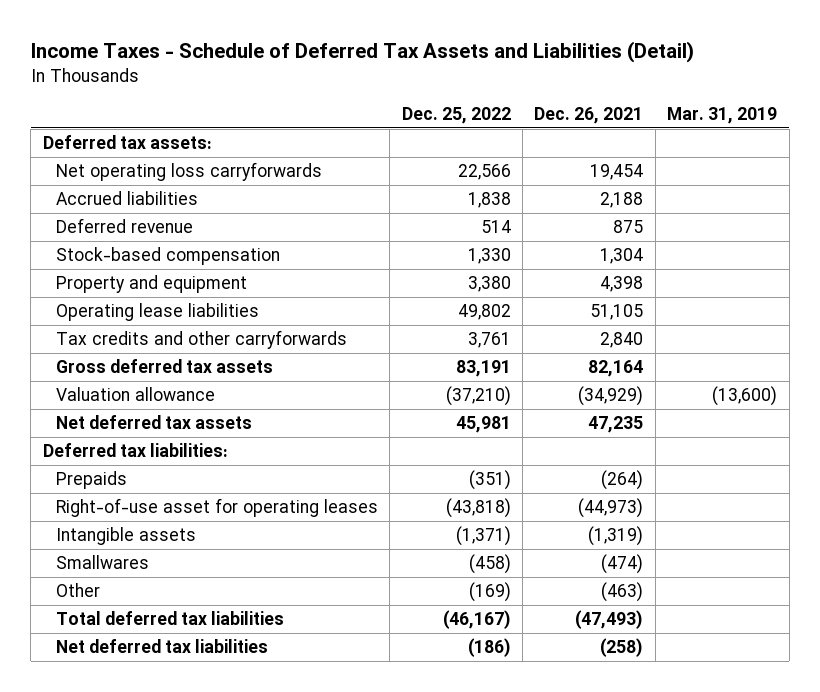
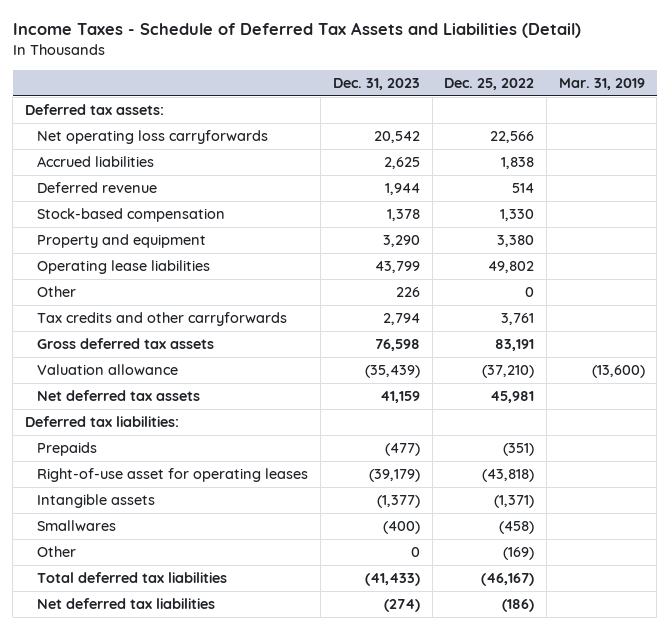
[534,107,644,125] Dec. 26, 2021 -> none
none -> [332,77,420,90] Dec. 31, 2023
none -> [37,286,77,298] Other

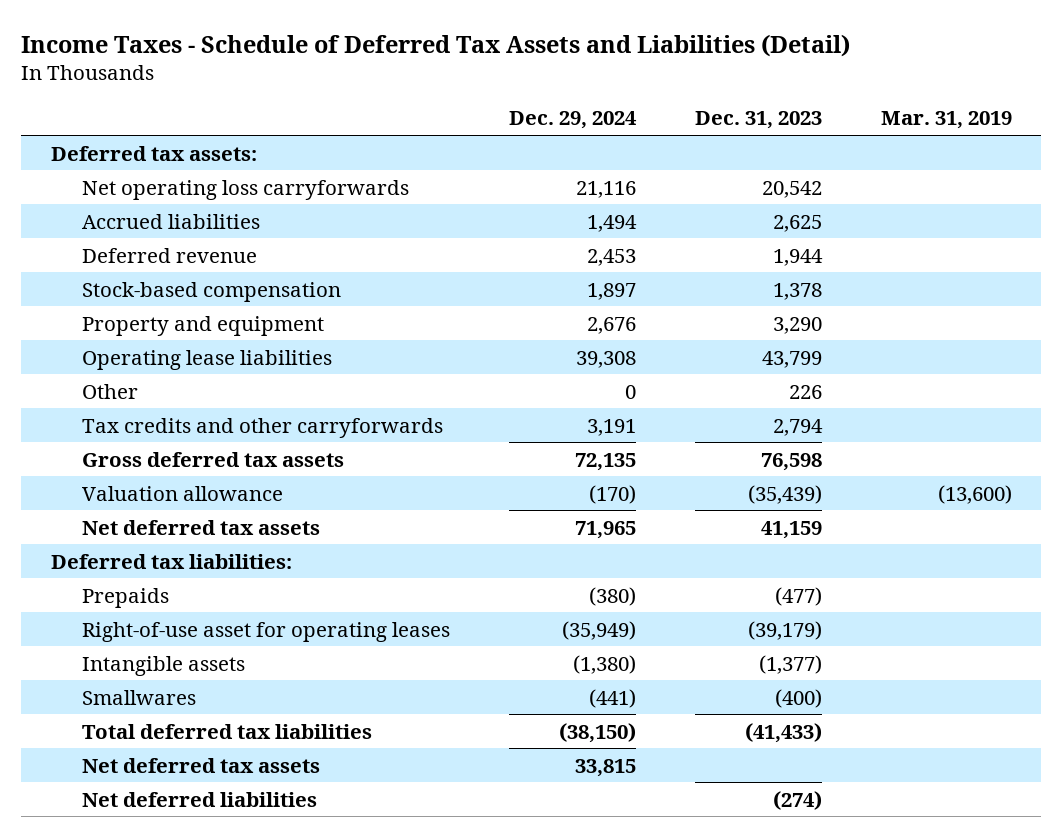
[444,77,535,90] Dec. 25, 2022 -> none
none -> [508,111,637,130] Dec. 29, 2024
[37,546,77,558] Other -> none
none -> [81,757,320,773] Net deferred tax assets
[37,598,216,610] Net deferred tax liabilities -> [81,791,317,807] Net deferred liabilities

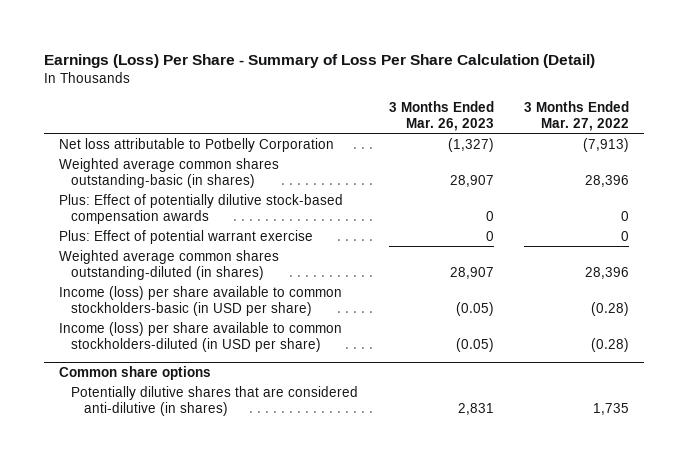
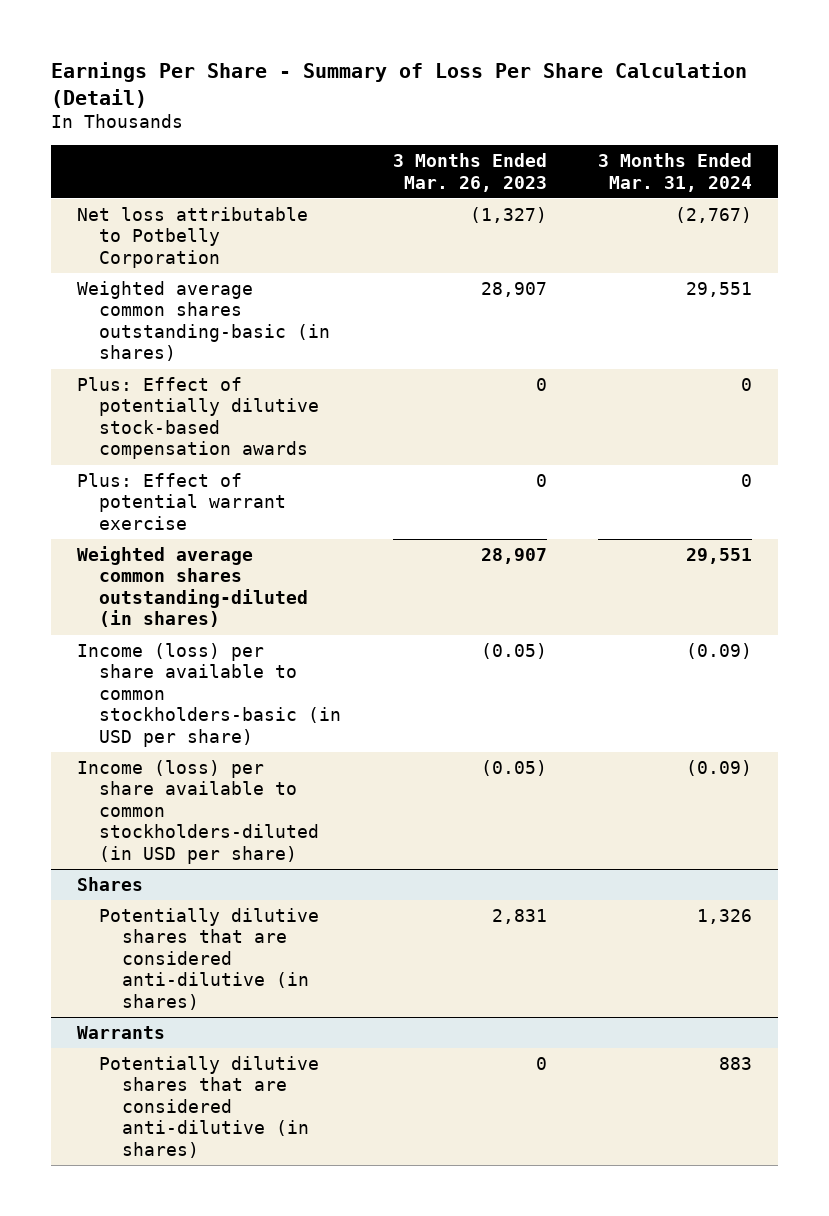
[43,54,595,69] Earnings (Loss) Per Share - Summary of Loss Per Share Calculation (Detail) -> [50,61,747,108] Earnings Per Share - Summary of Loss Per Share Calculation (Detail)
[523,100,629,131] 3 Months Ended Mar. 27, 2022 -> none
none -> [598,153,753,192] 3 Months Ended Mar. 31, 2024
[58,365,211,380] Common share options -> none
none -> [76,876,143,891] Shares
none -> [76,1025,165,1039] Warrants
none -> [99,1055,320,1158] Potentially dilutive shares that are considered anti-dilutive (in shares)

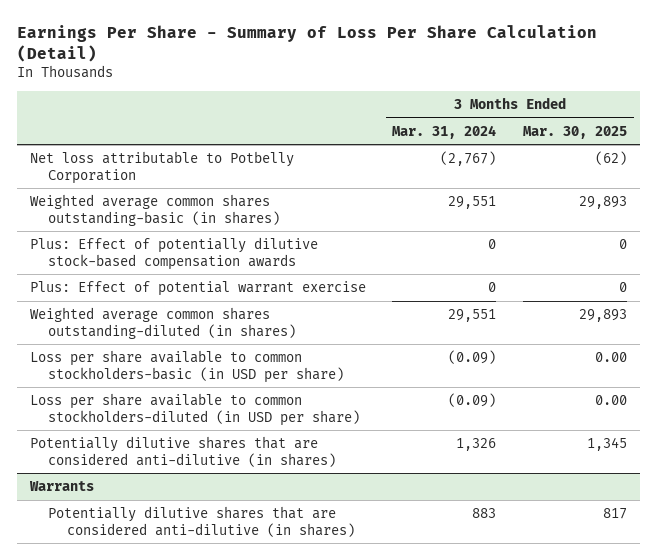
[392,153,547,192] 3 Months Ended Mar. 26, 2023 -> none
none -> [522,125,627,139] Mar. 30, 2025
[76,876,143,891] Shares -> none
[76,642,342,747] Income (loss) per share available to common stockholders-basic (in USD per share) -> [29,350,345,383] Loss per share available to common stockholders-basic (in USD per share)
[76,759,320,864] Income (loss) per share available to common stockholders-diluted (in USD per share) -> [29,393,361,426] Loss per share available to common stockholders-diluted (in USD per share)

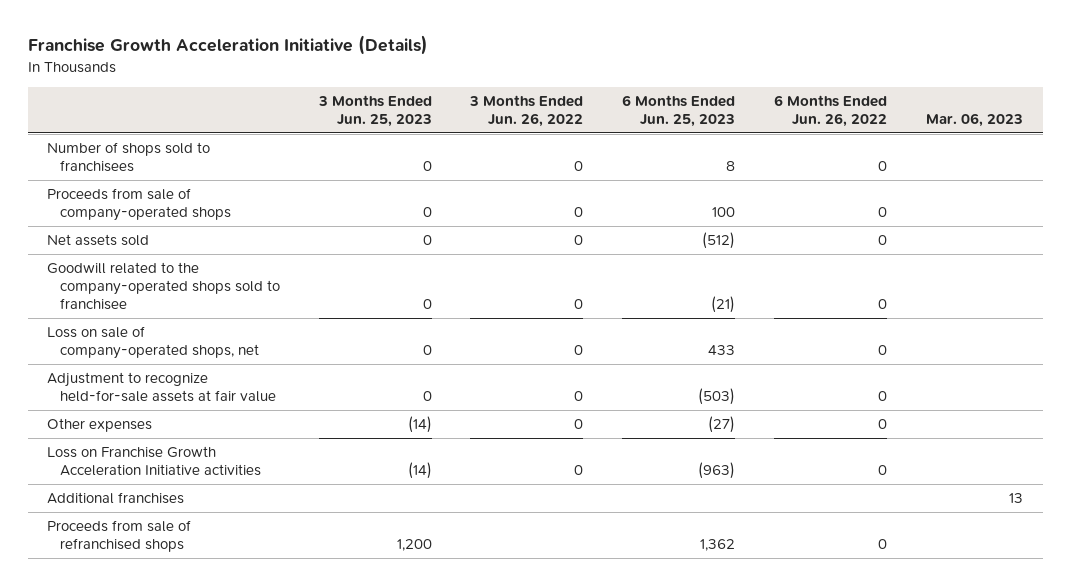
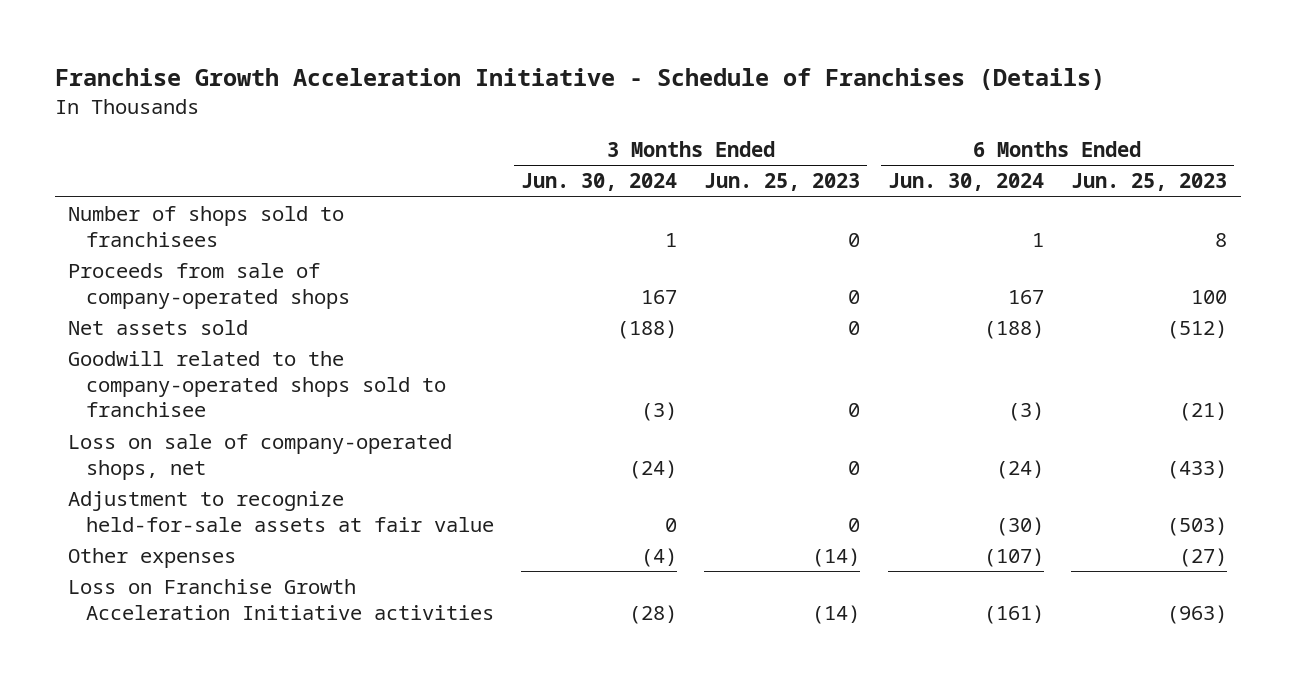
[27,35,428,56] Franchise Growth Acceleration Initiative (Details) -> [54,68,1105,91] Franchise Growth Acceleration Initiative - Schedule of Franchises (Details)
[469,94,584,128] 3 Months Ended Jun. 26, 2022 -> none
[774,94,888,128] 6 Months Ended Jun. 26, 2022 -> none
[926,113,1024,128] Mar. 06, 2023 -> none
none -> [520,173,677,192] Jun. 30, 2024
none -> [887,173,1044,192] Jun. 30, 2024
[708,345,736,356] 433 -> [1167,459,1228,479] (433)
[47,491,185,504] Additional franchises -> none
[47,519,192,553] Proceeds from sale of refranchised shops -> none

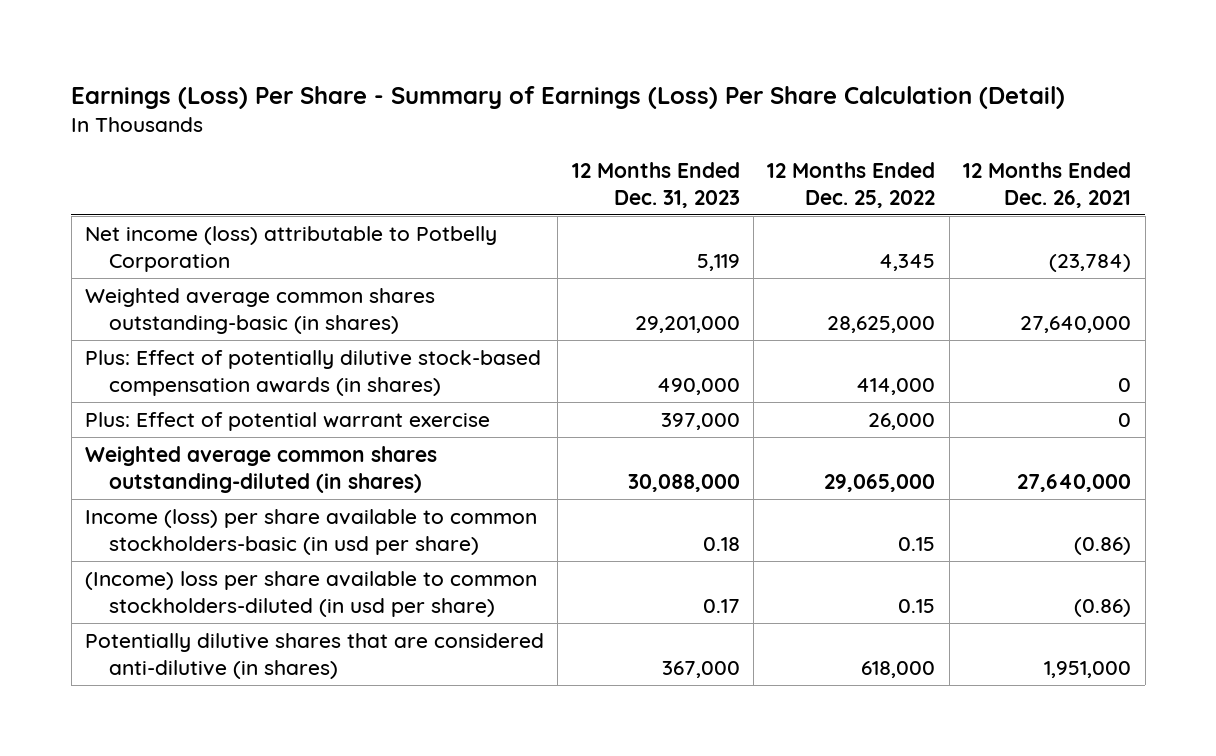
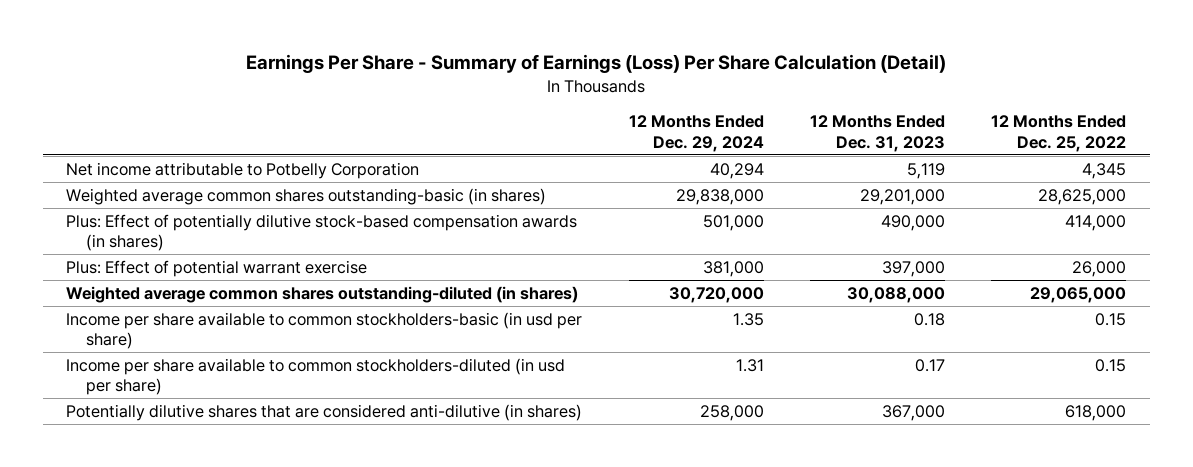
[71,85,1066,109] Earnings (Loss) Per Share - Summary of Earnings (Loss) Per Share Calculation (Detail) -> [246,54,947,74] Earnings Per Share - Summary of Earnings (Loss) Per Share Calculation (Detail)
[963,161,1132,208] 12 Months Ended Dec. 26, 2021 -> none
none -> [628,115,764,152] 12 Months Ended Dec. 29, 2024
[85,226,498,272] Net income (loss) attributable to Potbelly Corporation -> [66,161,420,179] Net income attributable to Potbelly Corporation
[85,509,538,555] Income (loss) per share available to common stockholders-basic (in usd per share) -> [66,311,583,350] Income per share available to common stockholders-basic (in usd per share)
[85,571,538,617] (Income) loss per share available to common stockholders-diluted (in usd per share) -> [66,357,566,396] Income per share available to common stockholders-diluted (in usd per share)

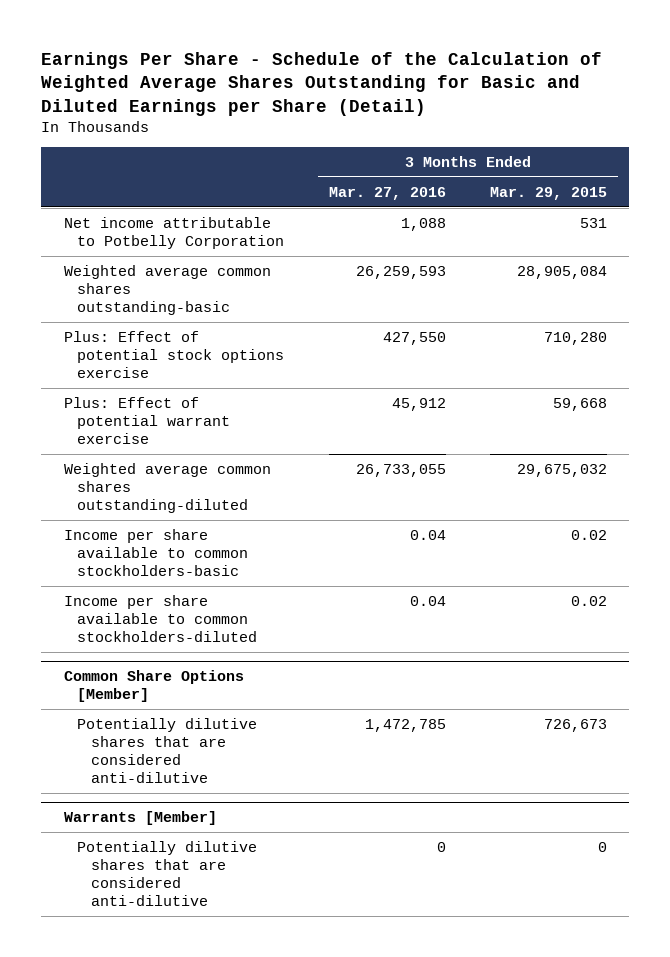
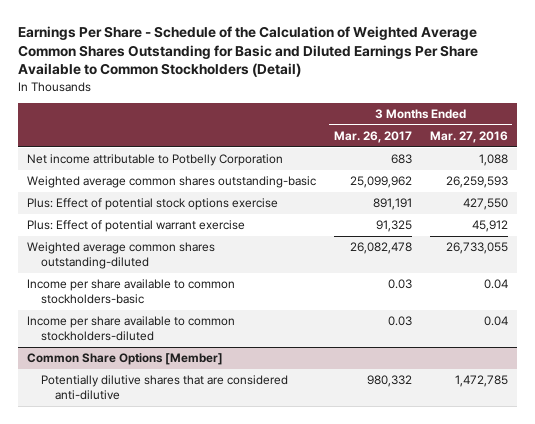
[41,51,603,116] Earnings Per Share - Schedule of the Calculation of Weighted Average Shares Outstanding for Basic and Diluted Earnings per Share (Detail) -> [17,25,478,78] Earnings Per Share - Schedule of the Calculation of Weighted Average Common Shares Outstanding for Basic and Diluted Earnings Per Share Available to Common Stockholders (Detail)
[489,186,607,200] Mar. 29, 2015 -> none
none -> [333,131,412,144] Mar. 26, 2017
[63,810,217,825] Warrants [Member] -> none
[77,840,258,907] Potentially dilutive shares that are considered anti-dilutive -> none

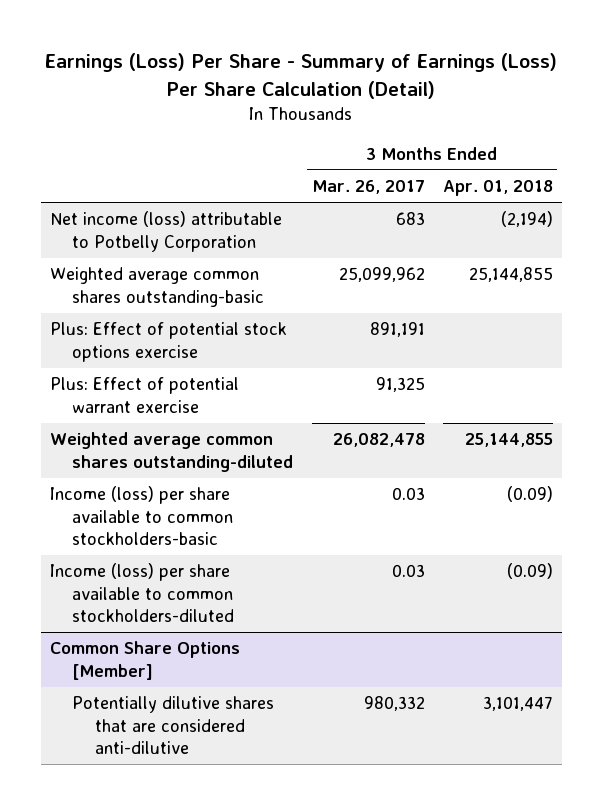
[17,25,478,78] Earnings Per Share - Schedule of the Calculation of Weighted Average Common Shares Outstanding for Basic and Diluted Earnings Per Share Available to Common Stockholders (Detail) -> [45,53,558,99] Earnings (Loss) Per Share - Summary of Earnings (Loss) Per Share Calculation (Detail)
[429,131,508,144] Mar. 27, 2016 -> none
none -> [442,180,553,197] Apr. 01, 2018
[26,154,283,167] Net income attributable to Potbelly Corporation -> [49,211,282,252] Net income (loss) attributable to Potbelly Corporation
[26,279,235,304] Income per share available to common stockholders-basic -> [49,486,234,546] Income (loss) per share available to common stockholders-basic
[26,316,235,341] Income per share available to common stockholders-diluted -> [49,563,235,623] Income (loss) per share available to common stockholders-diluted

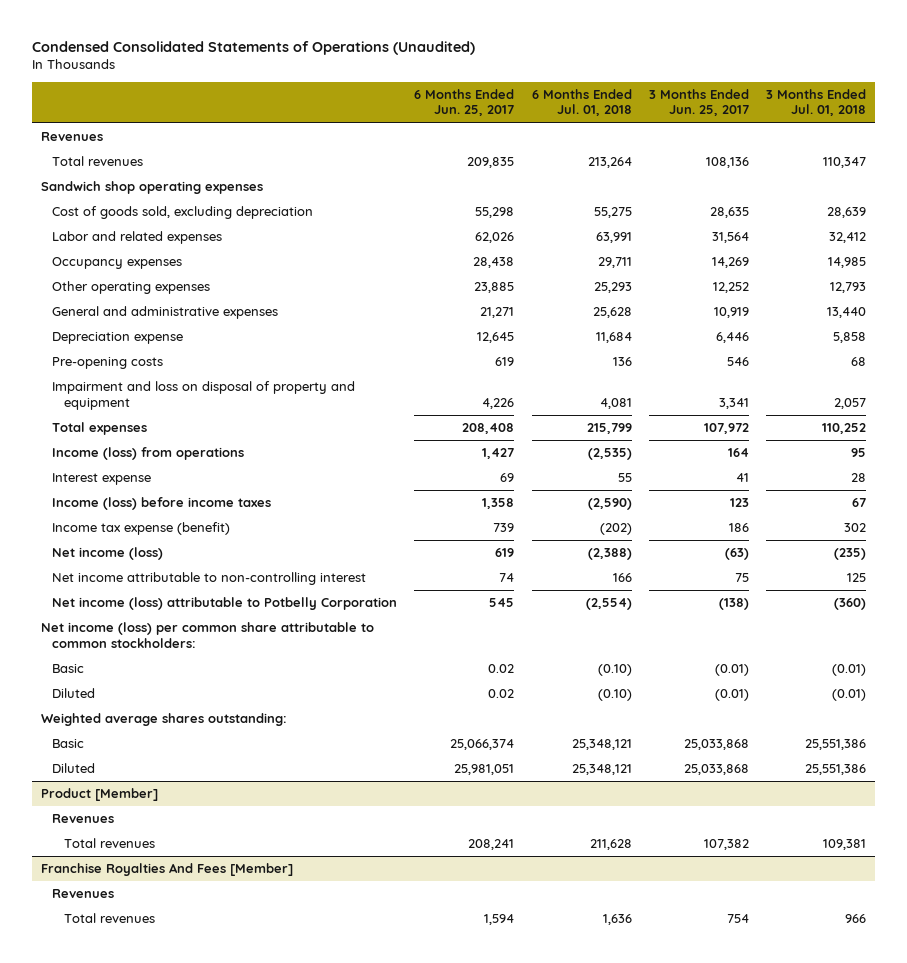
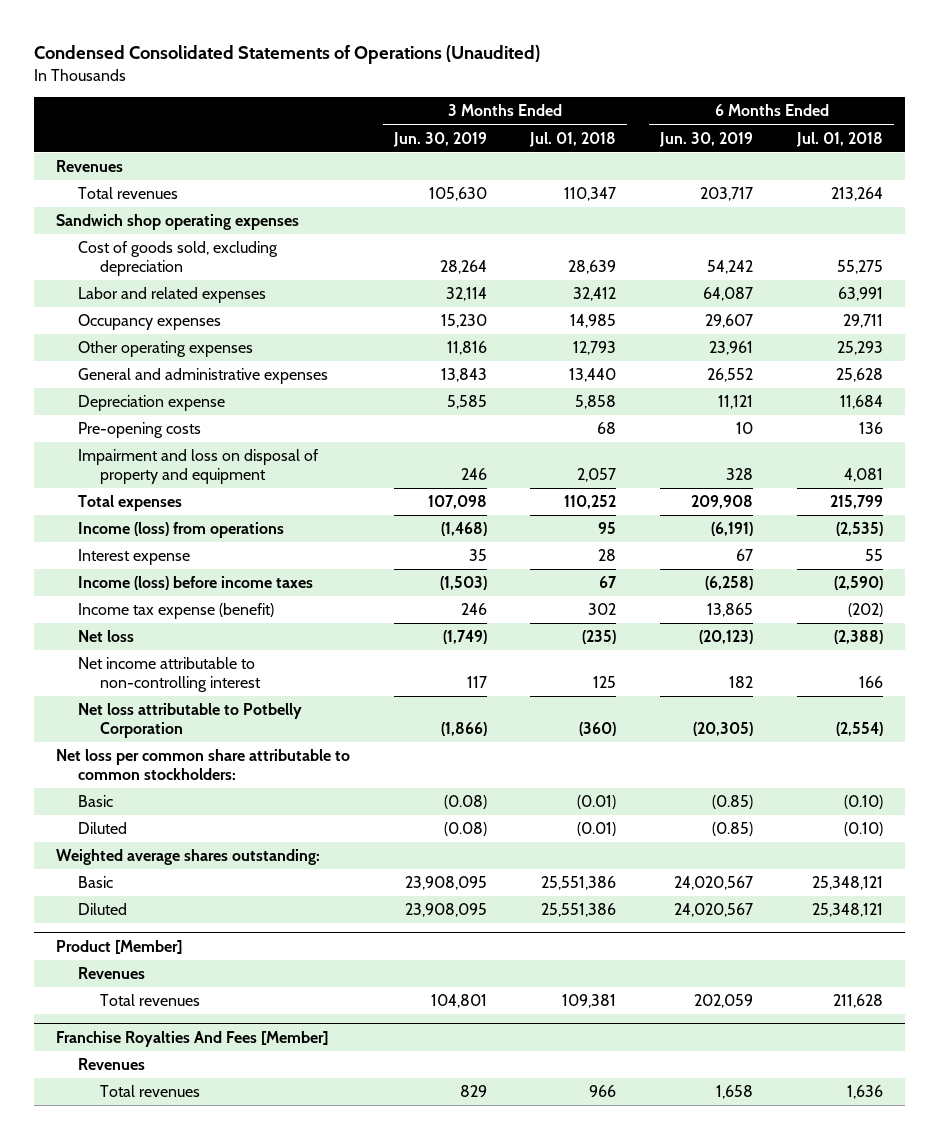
[414,89,515,117] 6 Months Ended Jun. 25, 2017 -> none
[648,89,749,117] 3 Months Ended Jun. 25, 2017 -> none
none -> [392,131,487,147] Jun. 30, 2019
none -> [659,131,754,147] Jun. 30, 2019
[52,547,164,561] Net income (loss) -> [77,630,134,643] Net loss
[52,597,398,611] Net income (loss) attributable to Potbelly Corporation -> [77,703,302,738] Net loss attributable to Potbelly Corporation
[40,622,374,648] Net income (loss) per common share attributable to common stockholders: -> [55,749,350,780] Net loss per common share attributable to common stockholders:

